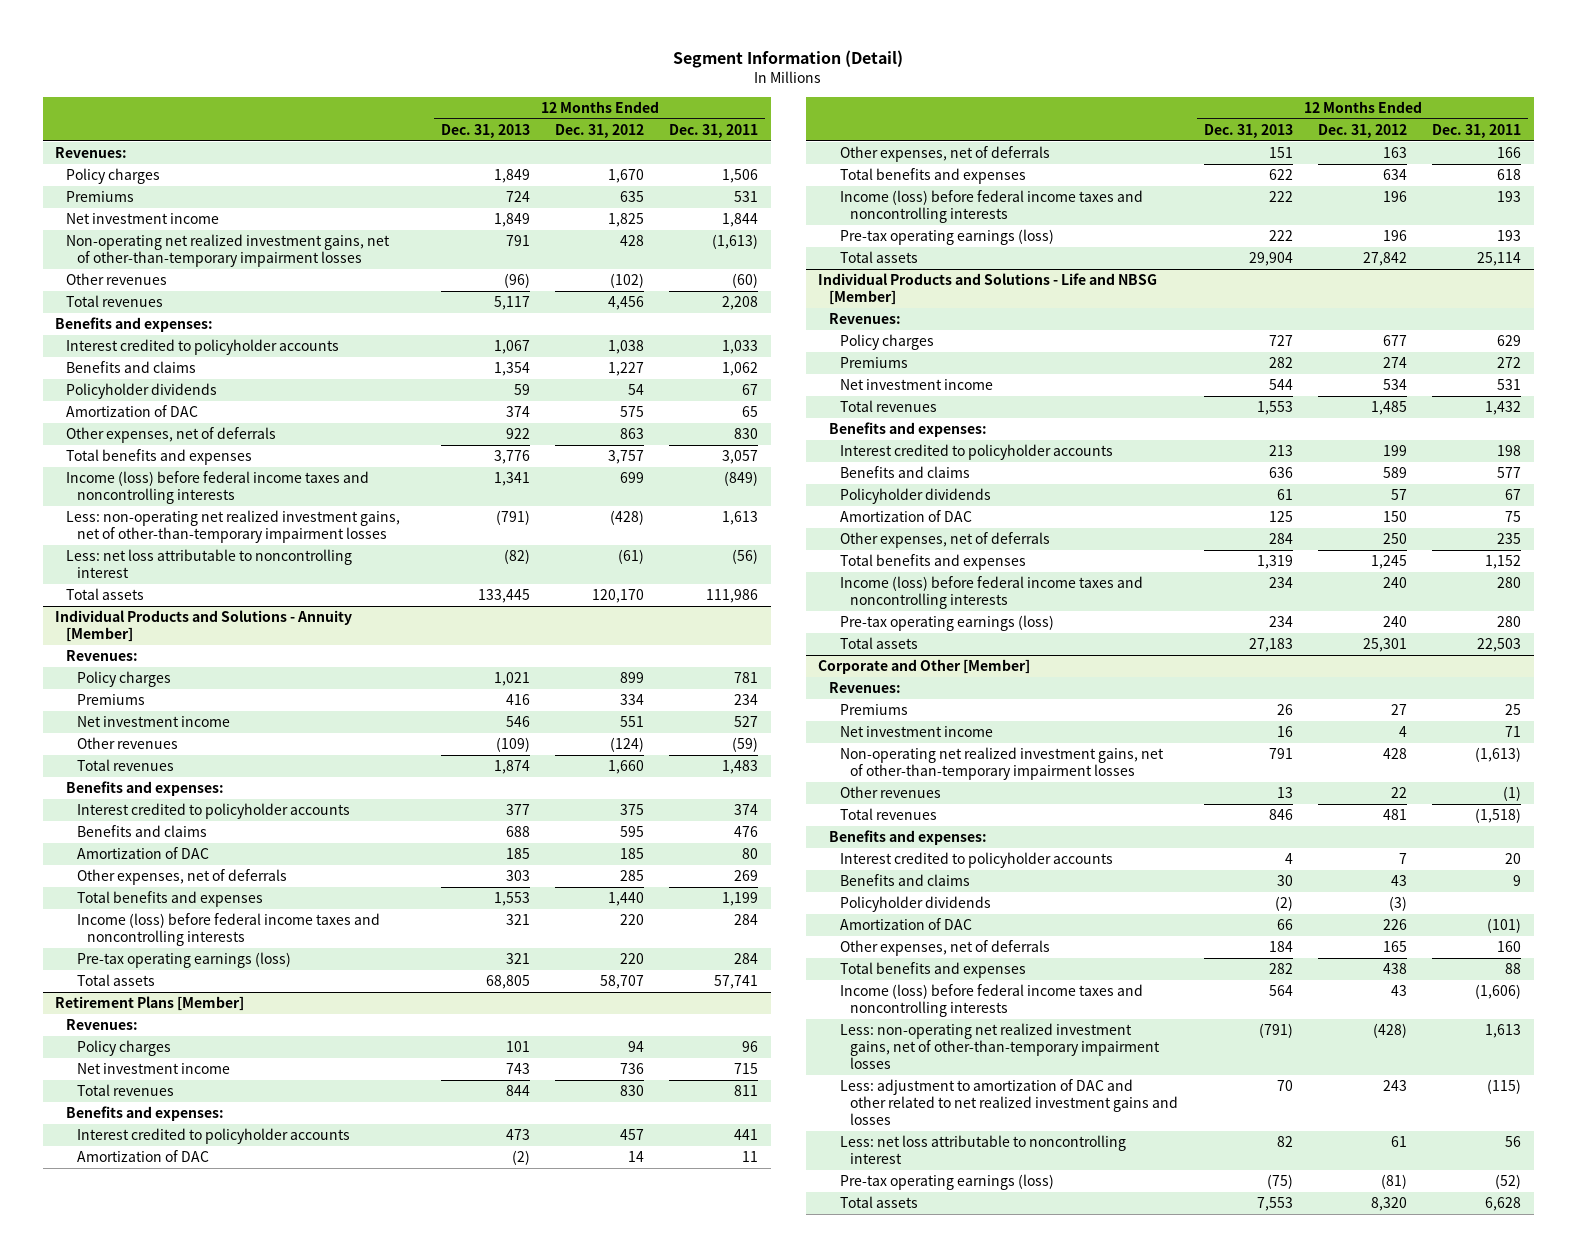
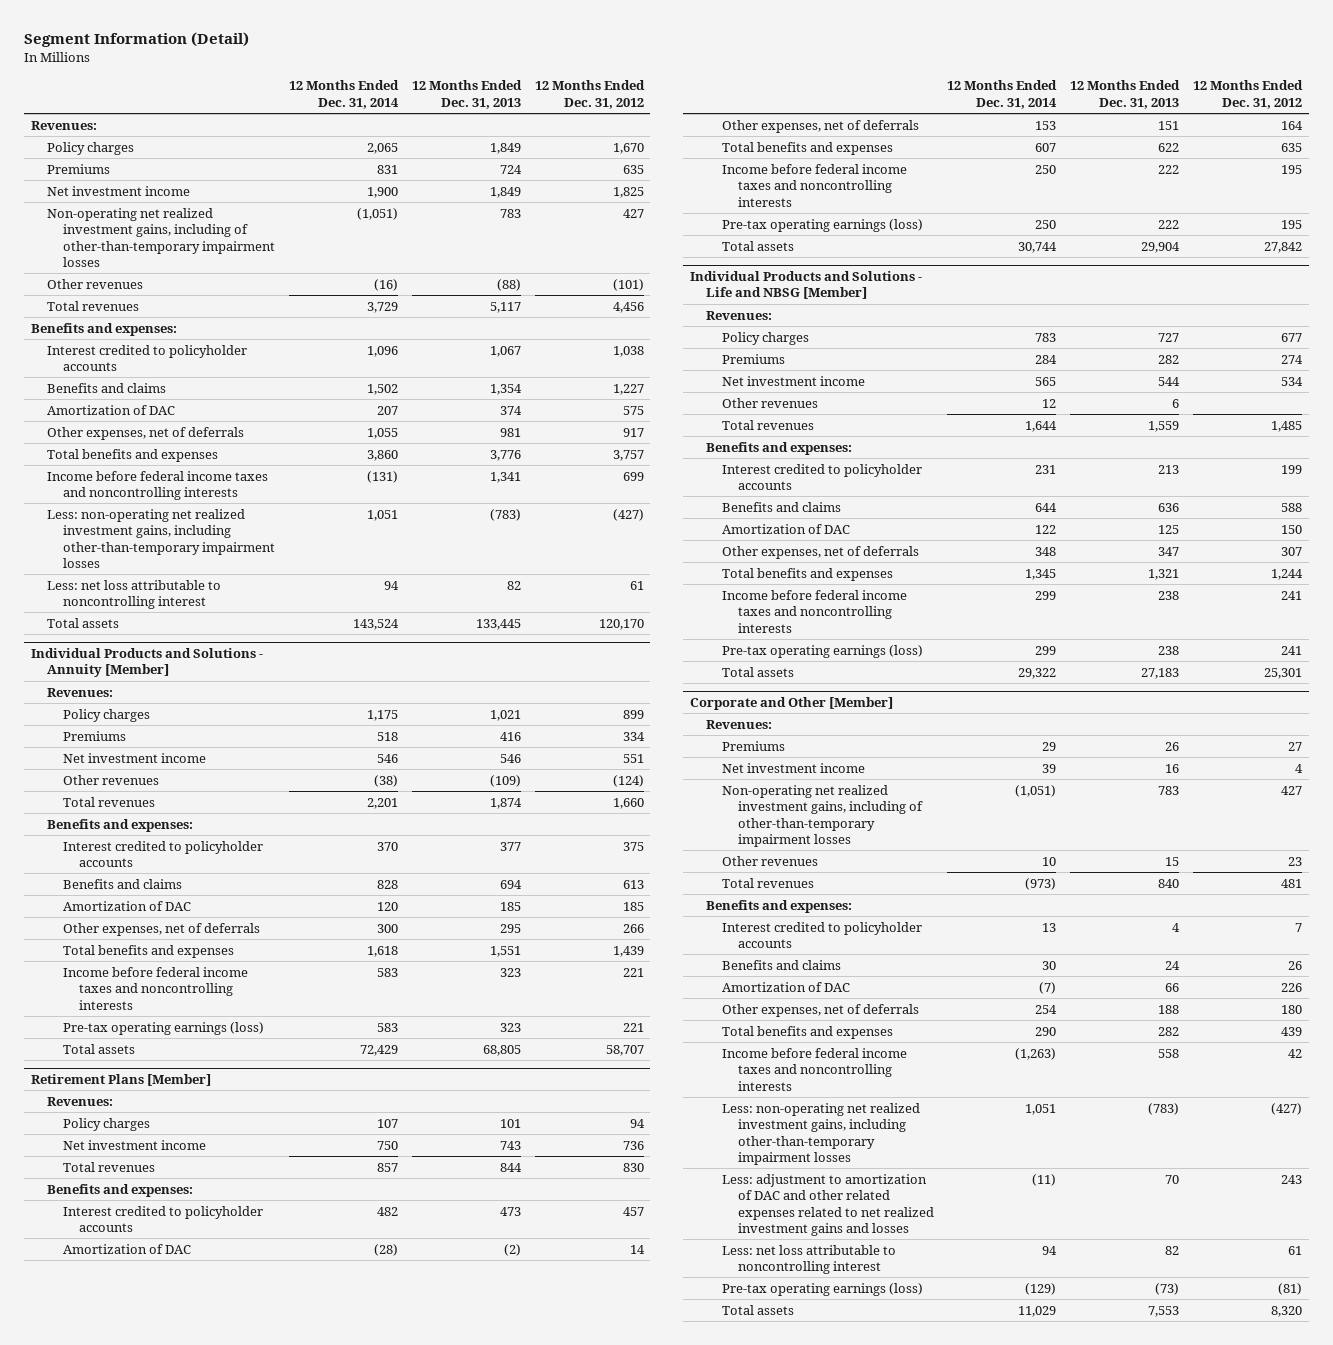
[669,123,759,138] Dec. 31, 2011 -> none
none -> [288,80,399,109] 12 Months Ended Dec. 31, 2014
[65,234,390,268] Non-operating net realized investment gains, net of other-than-temporary impairment losses -> [47,207,276,268] Non-operating net realized investment gains, including of other-than-temporary impairment losses
[505,235,530,247] 791 -> [499,208,521,218] 783
[620,235,645,247] 428 -> [622,208,644,218] 427
[503,273,530,289] (96) -> [496,278,521,291] (88)
[610,273,645,289] (102) -> [612,278,644,291] (101)
[65,383,217,400] Policyholder dividends -> none
[505,428,530,440] 922 -> [499,427,521,437] 981
[620,428,645,440] 863 -> [622,427,644,437] 917
[65,471,369,505] Income (loss) before federal income taxes and noncontrolling interests -> [47,470,269,501] Income before federal income taxes and noncontrolling interests
[65,510,400,544] Less: non-operating net realized investment gains, net of other-than-temporary impairment losses -> [47,508,276,569] Less: non-operating net realized investment gains, including other-than-temporary impairment losses
[495,510,530,526] (791) -> [489,508,521,521] (783)
[610,510,645,526] (428) -> [612,508,644,521] (427)
[503,549,530,565] (82) -> [506,580,521,590] 82
[618,549,645,565] (61) -> [629,580,644,590] 61
[505,826,530,838] 688 -> [499,879,522,889] 694
[620,826,645,838] 595 -> [622,879,644,889] 613
[505,870,530,882] 303 -> [499,923,521,933] 295
[620,870,645,882] 285 -> [622,923,644,933] 266
[493,892,530,907] 1,553 -> [489,945,521,957] 1,551
[608,892,645,907] 1,440 -> [612,945,644,957] 1,439
[76,913,380,947] Income (loss) before federal income taxes and noncontrolling interests -> [63,966,249,1010] Income before federal income taxes and noncontrolling interests
[505,914,530,926] 321 -> [499,967,521,977] 323
[620,914,645,926] 220 -> [622,967,644,977] 221
[505,953,530,965] 321 -> [499,1022,521,1032] 323
[620,953,645,965] 220 -> [622,1022,644,1032] 221
[1383,147,1408,159] 163 -> [1281,120,1304,130] 164
[1383,169,1408,181] 634 -> [1281,142,1303,152] 635
[839,190,1143,224] Income (loss) before federal income taxes and noncontrolling interests -> [721,163,907,207] Income before federal income taxes and noncontrolling interests
[1383,191,1408,203] 196 -> [1281,164,1303,174] 195
[1383,230,1408,242] 196 -> [1281,219,1303,229] 195
none -> [721,397,818,408] Other revenues
[1256,401,1293,416] 1,553 -> [1148,420,1180,432] 1,559
[839,488,991,505] Policyholder dividends -> none
[1383,467,1408,479] 589 -> [1281,502,1303,512] 588
[1268,533,1293,545] 284 -> [1158,546,1180,556] 347
[1383,533,1408,545] 250 -> [1281,546,1303,556] 307
[1256,555,1293,570] 1,319 -> [1148,568,1180,580] 1,321
[1371,555,1408,570] 1,245 -> [1271,568,1304,580] 1,244
[839,576,1143,610] Income (loss) before federal income taxes and noncontrolling interests -> [721,589,907,633] Income before federal income taxes and noncontrolling interests
[1268,577,1293,589] 234 -> [1158,590,1180,600] 238
[1383,577,1408,589] 240 -> [1281,590,1303,600] 241
[1268,616,1293,628] 234 -> [1158,645,1180,655] 238
[1383,616,1408,628] 240 -> [1281,645,1303,655] 241
[839,747,1164,781] Non-operating net realized investment gains, net of other-than-temporary impairment losses -> [721,784,923,848] Non-operating net realized investment gains, including of other-than-temporary impairment losses
[1268,748,1293,760] 791 -> [1158,785,1180,795] 783
[1383,748,1408,760] 428 -> [1281,785,1303,795] 427
[1276,787,1293,799] 13 -> [1165,856,1180,866] 15
[1391,787,1408,799] 22 -> [1288,856,1303,866] 23
[1268,809,1293,821] 846 -> [1158,878,1180,888] 840
[839,896,991,913] Policyholder dividends -> none
[1276,875,1293,887] 30 -> [1165,960,1181,970] 24
[1391,875,1408,887] 43 -> [1288,960,1303,970] 26
[1268,941,1293,953] 184 -> [1158,1004,1180,1014] 188
[1383,941,1408,953] 165 -> [1281,1004,1303,1014] 180
[1383,963,1408,975] 438 -> [1281,1026,1303,1036] 439
[839,984,1143,1018] Income (loss) before federal income taxes and noncontrolling interests -> [721,1047,907,1091] Income before federal income taxes and noncontrolling interests
[1268,985,1293,997] 564 -> [1158,1048,1180,1058] 558
[1391,985,1408,997] 43 -> [1288,1048,1303,1058] 42
[839,1023,1161,1070] Less: non-operating net realized investment gains, net of other-than-temporary impairment losses -> [721,1102,920,1166] Less: non-operating net realized investment gains, including other-than-temporary impairment losses
[1258,1023,1293,1039] (791) -> [1148,1102,1180,1115] (783)
[1373,1023,1408,1039] (428) -> [1271,1102,1303,1115] (427)
[839,1079,1179,1126] Less: adjustment to amortization of DAC and other related to net realized investment gains and losses -> [721,1173,934,1237] Less: adjustment to amortization of DAC and other related expenses related to net realized investment gains and losses
[1266,1174,1293,1190] (75) -> [1155,1282,1180,1295] (73)

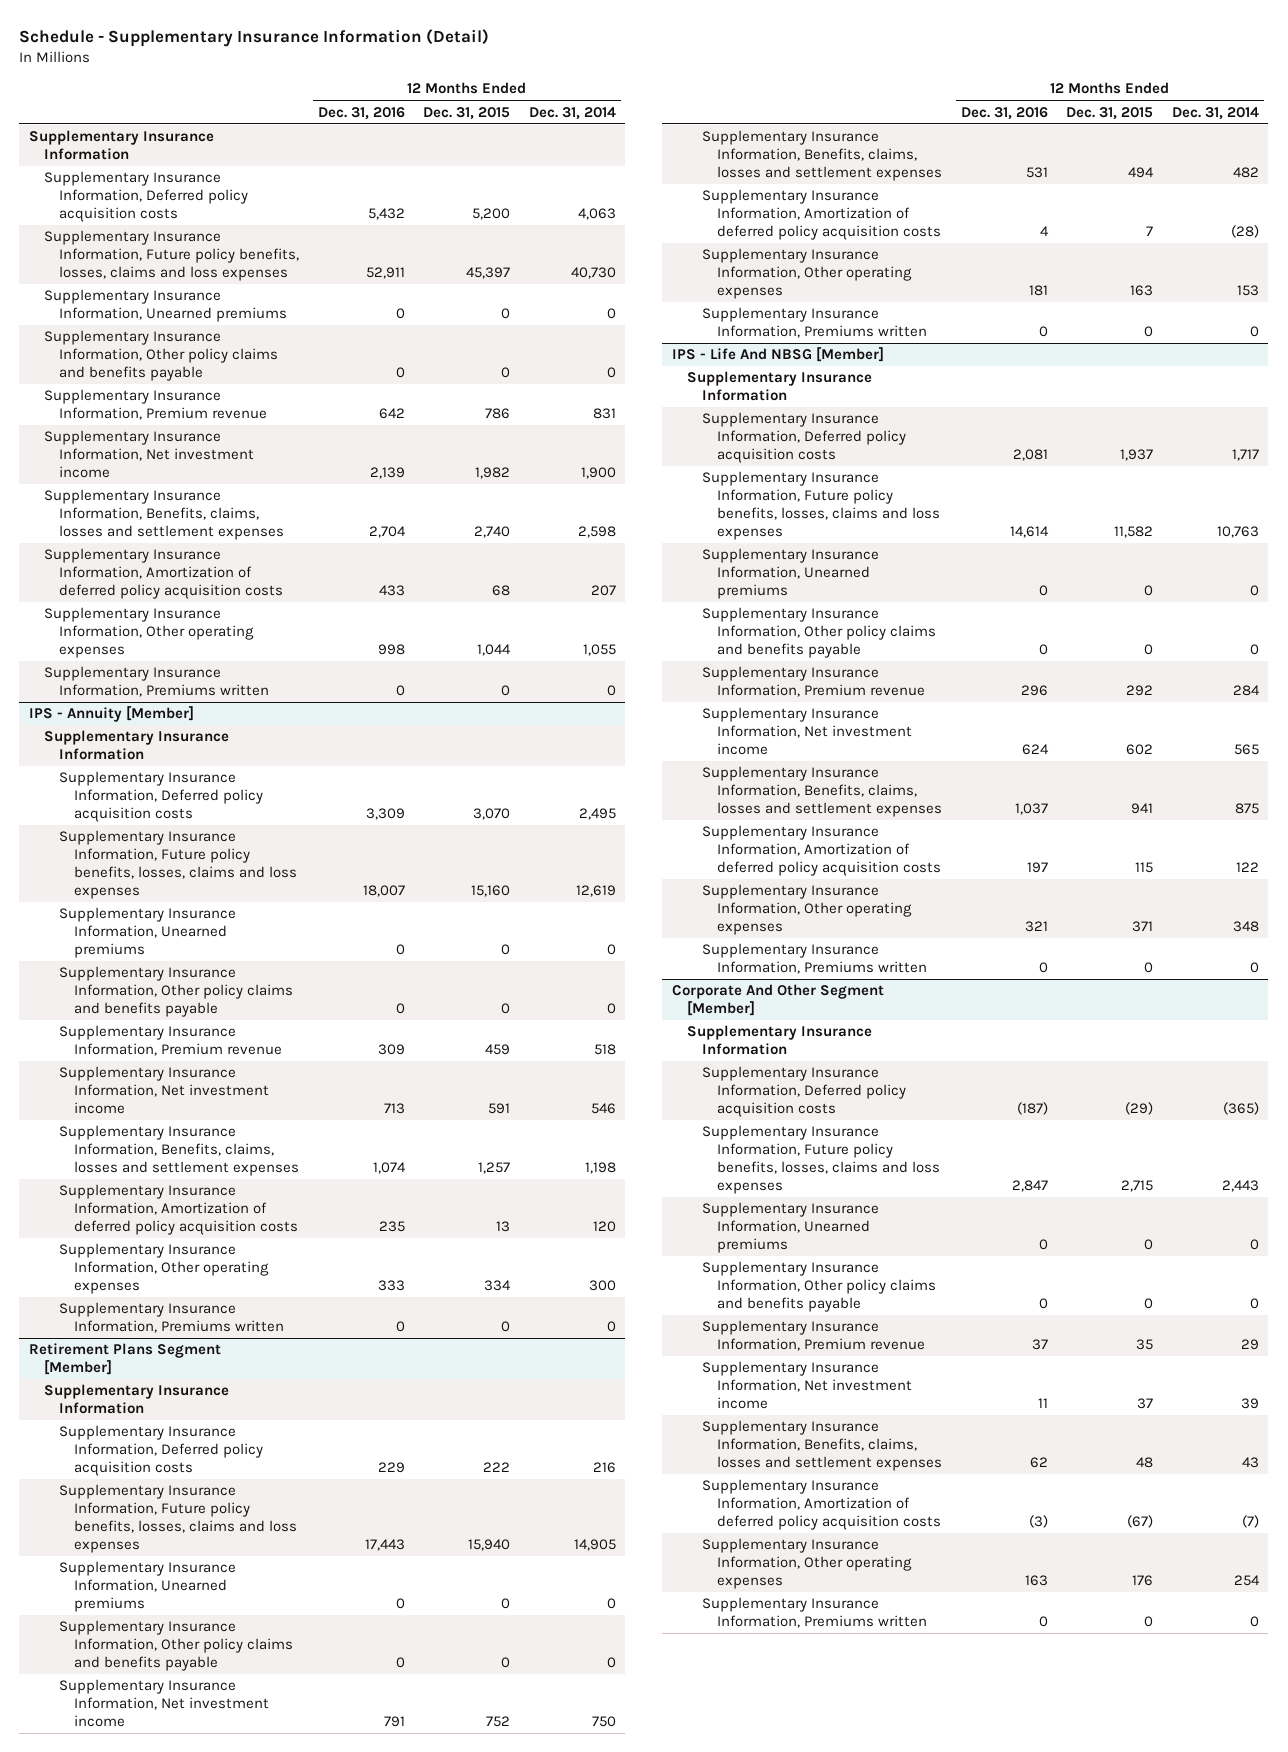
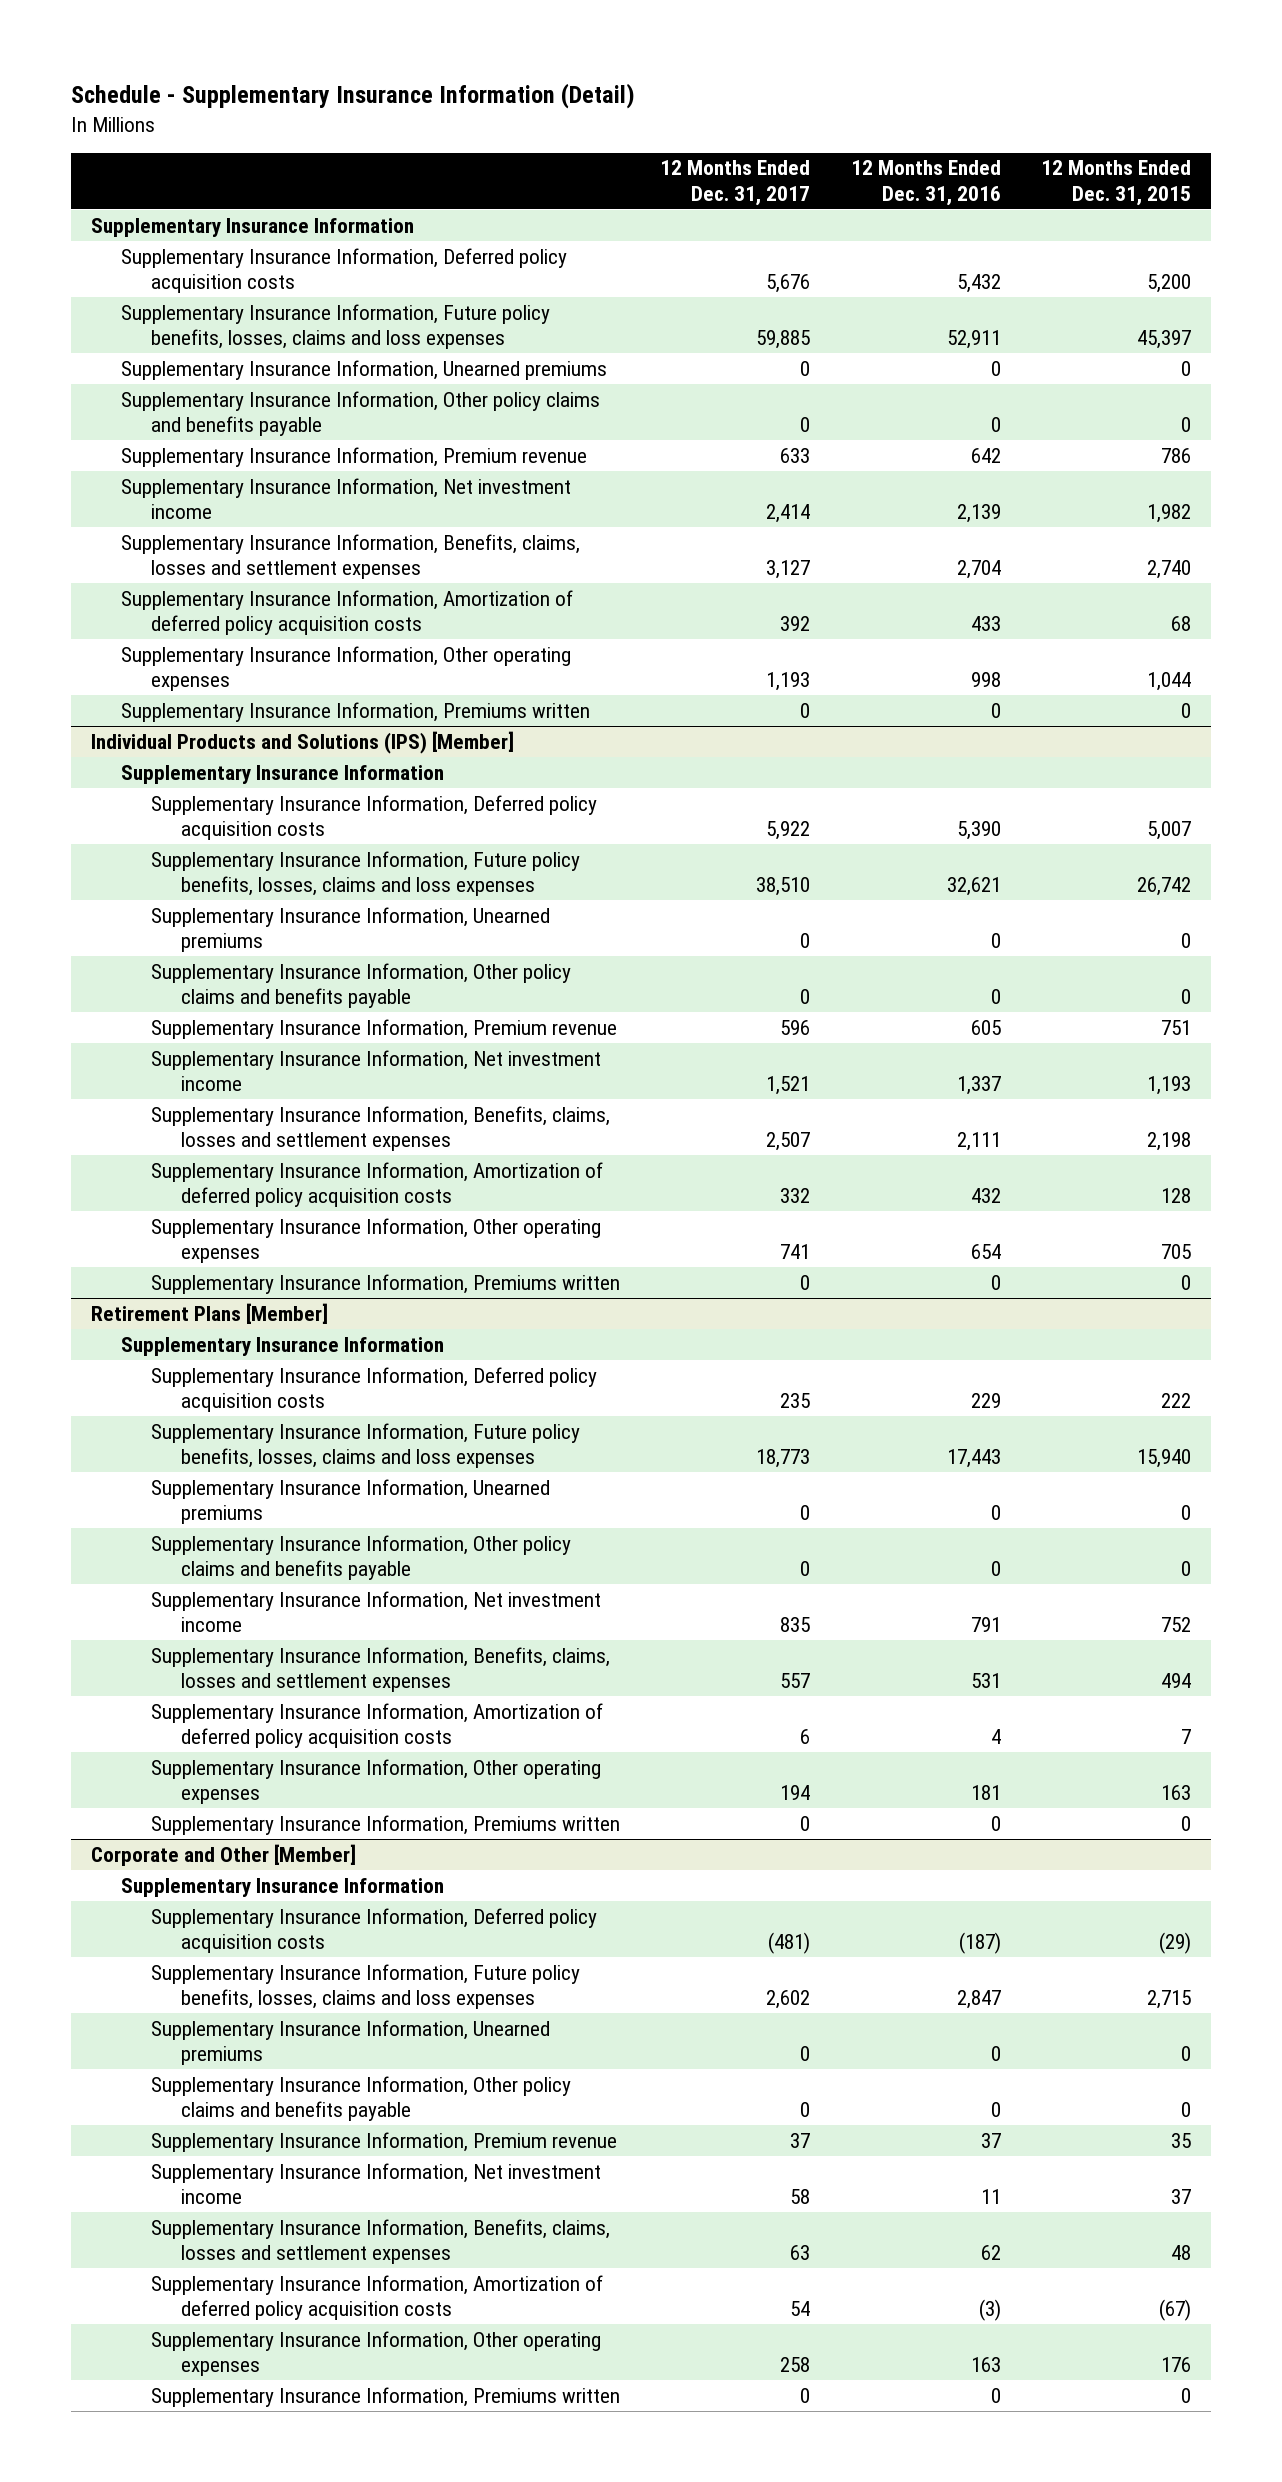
[528,106,616,120] Dec. 31, 2014 -> none
none -> [660,160,811,206] 12 Months Ended Dec. 31, 2017
[28,706,194,723] IPS - Annuity [Member] -> none
none -> [91,730,515,754] Individual Products and Solutions (IPS) [Member]
[365,808,405,821] 3,309 -> [956,821,1001,841] 5,390
[473,808,511,821] 3,070 -> [1147,821,1192,841] 5,007
[362,885,405,898] 18,007 -> [946,877,1001,897] 32,621
[471,885,511,898] 15,160 -> [1137,877,1192,897] 26,742
[377,1044,405,1056] 309 -> [970,1019,1001,1035] 605
[485,1044,511,1056] 459 -> [1161,1019,1192,1035] 751
[383,1103,405,1115] 713 -> [956,1076,1001,1096] 1,337
[488,1103,511,1115] 591 -> [1147,1076,1192,1096] 1,193
[372,1162,406,1175] 1,074 -> [956,1132,1001,1152] 2,111
[478,1162,511,1175] 1,257 -> [1147,1132,1192,1152] 2,198
[378,1221,405,1233] 235 -> [970,1188,1001,1204] 432
[496,1221,511,1233] 13 -> [1161,1188,1192,1204] 128
[377,1280,405,1292] 333 -> [970,1244,1001,1260] 654
[484,1280,512,1292] 334 -> [1161,1244,1192,1260] 705
[28,1343,221,1376] Retirement Plans Segment [Member] -> [91,1302,329,1324] Retirement Plans [Member]
[671,347,884,363] IPS - Life And NBSG [Member] -> none
[686,371,872,402] Supplementary Insurance Information -> none
[701,412,906,464] Supplementary Insurance Information, Deferred policy acquisition costs -> none
[701,471,940,541] Supplementary Insurance Information, Future policy benefits, losses, claims and loss expenses -> none
[701,548,879,600] Supplementary Insurance Information, Unearned premiums -> none
[701,607,936,659] Supplementary Insurance Information, Other policy claims and benefits payable -> none
[701,666,925,698] Supplementary Insurance Information, Premium revenue -> none
[701,707,912,756] Supplementary Insurance Information, Net investment income -> none
[701,766,942,818] Supplementary Insurance Information, Benefits, claims, losses and settlement expenses -> none
[701,825,941,877] Supplementary Insurance Information, Amortization of deferred policy acquisition costs -> none
[701,884,912,936] Supplementary Insurance Information, Other operating expenses -> none
[701,943,927,975] Supplementary Insurance Information, Premiums written -> none
[671,984,884,1017] Corporate And Other Segment [Member] -> [91,1843,357,1866] Corporate and Other [Member]

